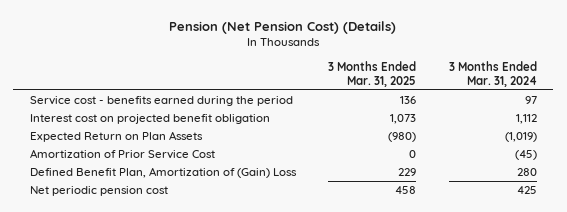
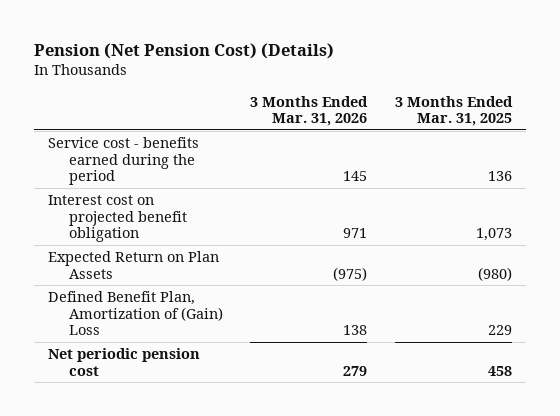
[449,60,538,87] 3 Months Ended Mar. 31, 2024 -> none
none -> [250,95,369,127] 3 Months Ended Mar. 31, 2026
[29,148,215,159] Amortization of Prior Service Cost -> none

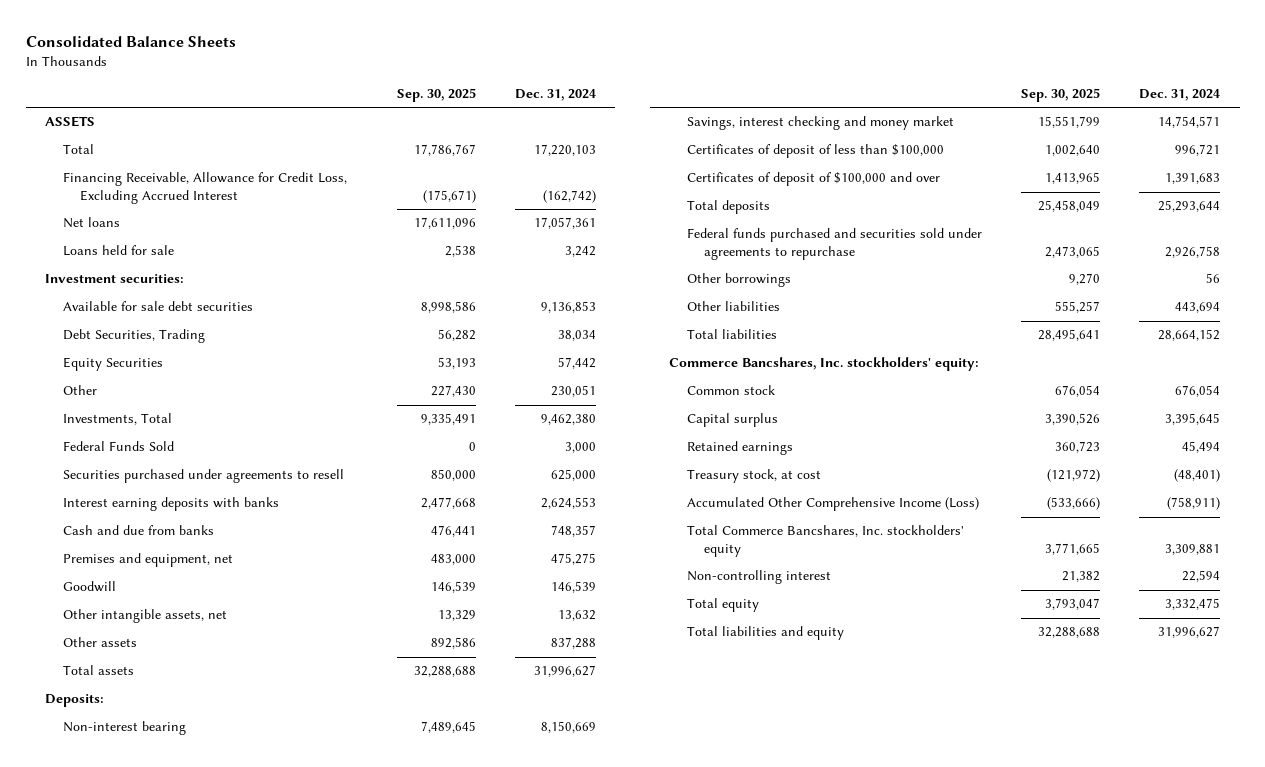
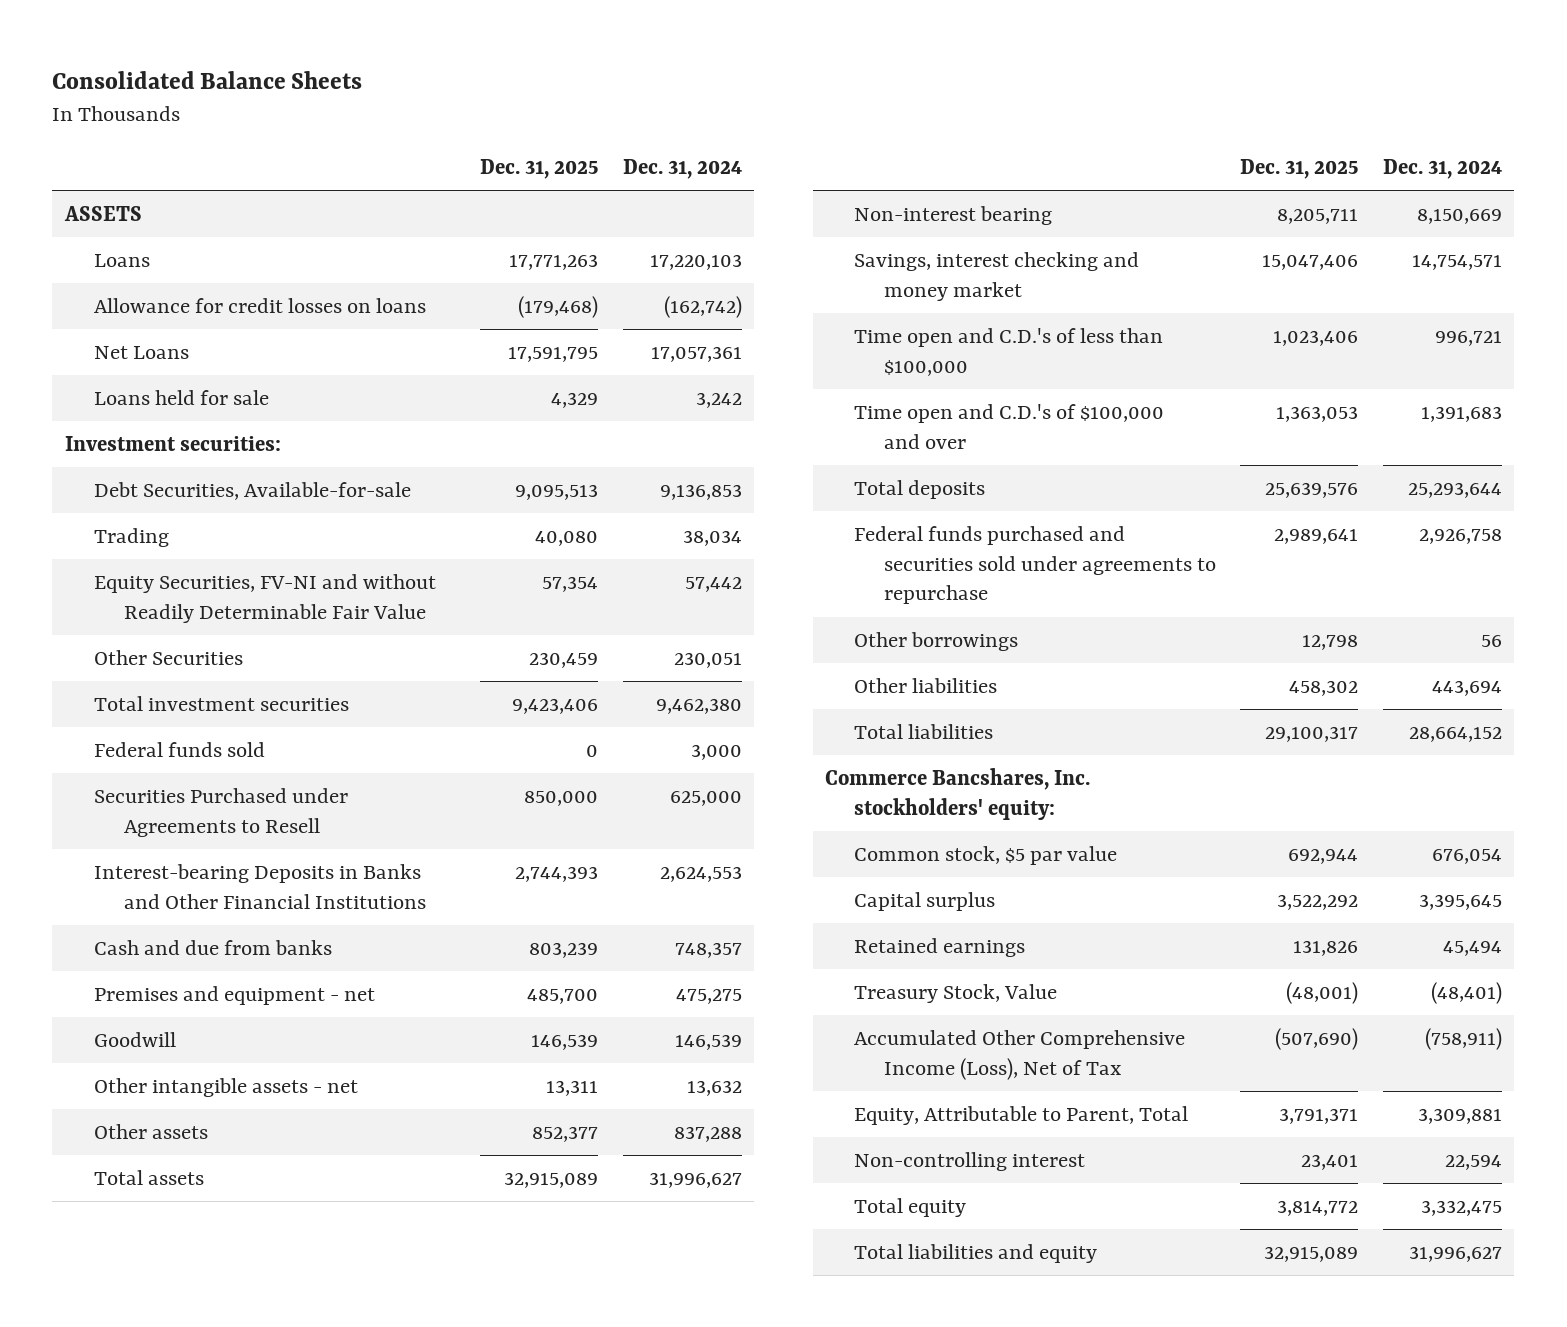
[396,87,476,102] Sep. 30, 2025 -> none
none -> [480,158,599,179] Dec. 31, 2025
[62,144,94,155] Total -> [94,253,151,267] Loans
[62,172,347,204] Financing Receivable, Allowance for Credit Loss, Excluding Accrued Interest -> [94,297,427,313] Allowance for credit losses on loans
[62,217,120,229] Net loans -> [94,345,190,359] Net Loans
[62,301,253,312] Available for sale debt securities -> [94,481,412,500] Debt Securities, Available-for-sale
[62,329,205,344] Debt Securities, Trading -> [94,527,170,547] Trading
[62,357,163,372] Equity Securities -> [94,573,437,623] Equity Securities, FV-NI and without Readily Determinable Fair Value
[62,385,97,396] Other -> [94,649,244,665] Other Securities
[62,413,172,426] Investments, Total -> [94,695,350,711] Total investment securities
[62,441,174,452] Federal Funds Sold -> [94,741,266,757] Federal funds sold
[62,469,344,484] Securities purchased under agreements to resell -> [94,787,349,837] Securities Purchased under Agreements to Resell
[62,497,279,512] Interest earning deposits with banks -> [94,863,426,909] Interest-bearing Deposits in Banks and Other Financial Institutions
[62,553,233,568] Premises and equipment, net -> [94,985,376,1005] Premises and equipment - net
[62,609,227,624] Other intangible assets, net -> [94,1077,359,1097] Other intangible assets - net
[45,694,105,708] Deposits: -> none
[686,144,944,159] Certificates of deposit of less than $100,000 -> [854,327,1164,376] Time open and C.D.'s of less than $100,000
[686,172,940,187] Certificates of deposit of $100,000 and over -> [854,403,1165,449] Time open and C.D.'s of $100,000 and over
[686,385,775,396] Common stock -> [854,845,1118,865] Common stock, $5 par value
[686,469,821,484] Treasury stock, at cost -> [854,983,1058,1003] Treasury Stock, Value
[686,497,979,512] Accumulated Other Comprehensive Income (Loss) -> [854,1029,1186,1080] Accumulated Other Comprehensive Income (Loss), Net of Tax
[686,525,964,557] Total Commerce Bancshares, Inc. stockholders' equity -> [854,1105,1189,1125] Equity, Attributable to Parent, Total

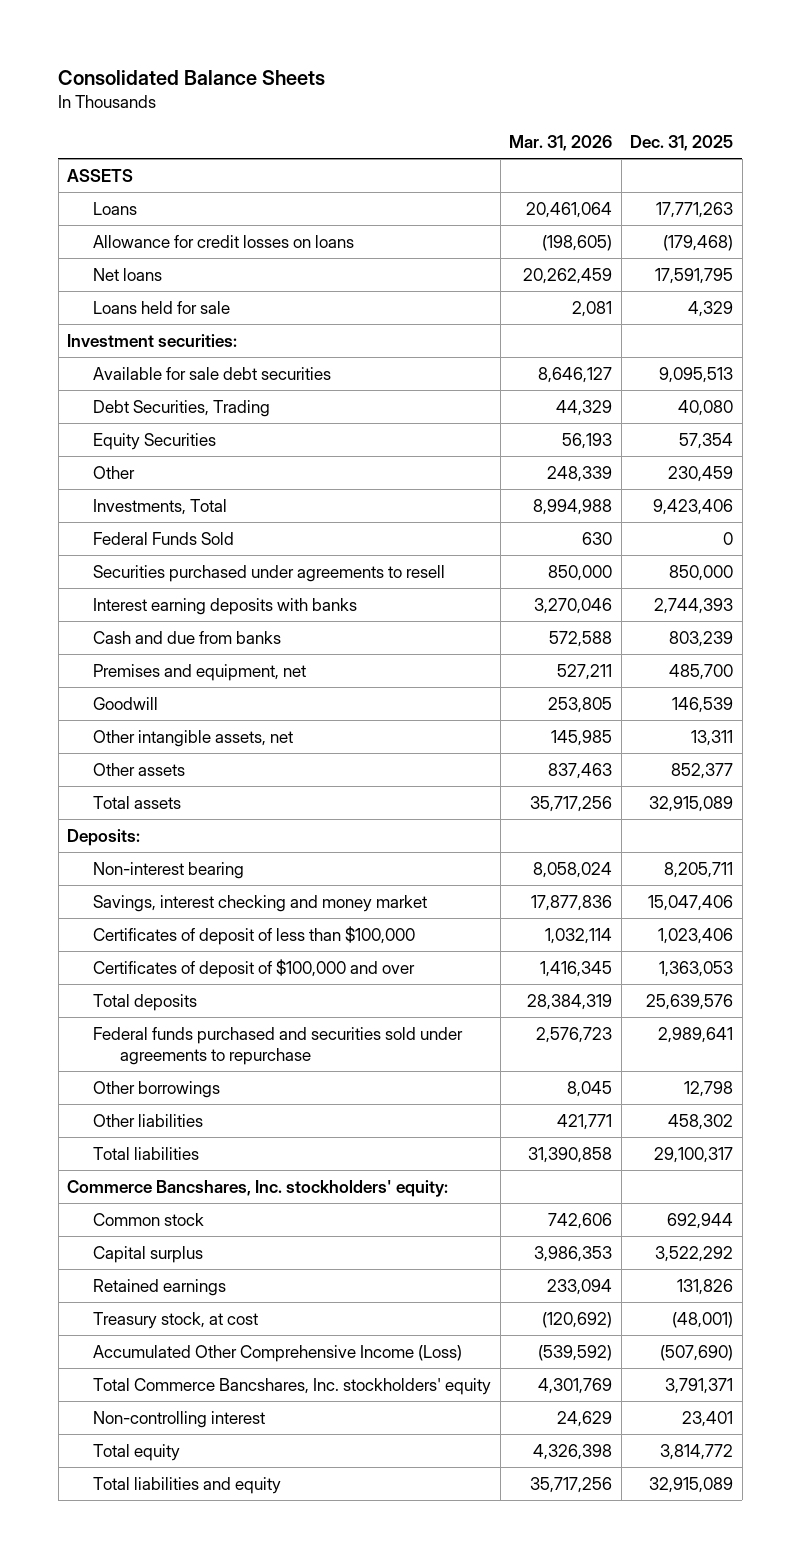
[622,158,742,179] Dec. 31, 2024 -> none
none -> [509,135,613,152] Mar. 31, 2026
[94,345,190,359] Net Loans -> [93,267,163,281] Net loans
[94,481,412,500] Debt Securities, Available-for-sale -> [93,366,332,380] Available for sale debt securities
[94,527,170,547] Trading -> [93,399,271,417] Debt Securities, Trading
[94,573,437,623] Equity Securities, FV-NI and without Readily Determinable Fair Value -> [93,432,217,450] Equity Securities
[94,649,244,665] Other Securities -> [93,465,136,479] Other
[94,695,350,711] Total investment securities -> [93,498,228,515] Investments, Total
[94,741,266,757] Federal funds sold -> [93,531,235,545] Federal Funds Sold
[94,787,349,837] Securities Purchased under Agreements to Resell -> [93,564,446,582] Securities purchased under agreements to resell
[94,863,426,909] Interest-bearing Deposits in Banks and Other Financial Institutions -> [93,597,358,615] Interest earning deposits with banks
[94,985,376,1005] Premises and equipment - net -> [93,663,307,681] Premises and equipment, net
[94,1077,359,1097] Other intangible assets - net -> [93,729,294,747] Other intangible assets, net
none -> [67,828,141,846] Deposits:
[854,327,1164,376] Time open and C.D.'s of less than $100,000 -> [93,925,416,945] Certificates of deposit of less than $100,000
[854,403,1165,449] Time open and C.D.'s of $100,000 and over -> [93,958,416,978] Certificates of deposit of $100,000 and over
[854,845,1118,865] Common stock, $5 par value -> [93,1212,205,1226] Common stock
[854,983,1058,1003] Treasury Stock, Value -> [93,1311,259,1329] Treasury stock, at cost
[854,1029,1186,1080] Accumulated Other Comprehensive Income (Loss), Net of Tax -> [93,1344,463,1362] Accumulated Other Comprehensive Income (Loss)
[854,1105,1189,1125] Equity, Attributable to Parent, Total -> [93,1377,492,1395] Total Commerce Bancshares, Inc. stockholders' equity

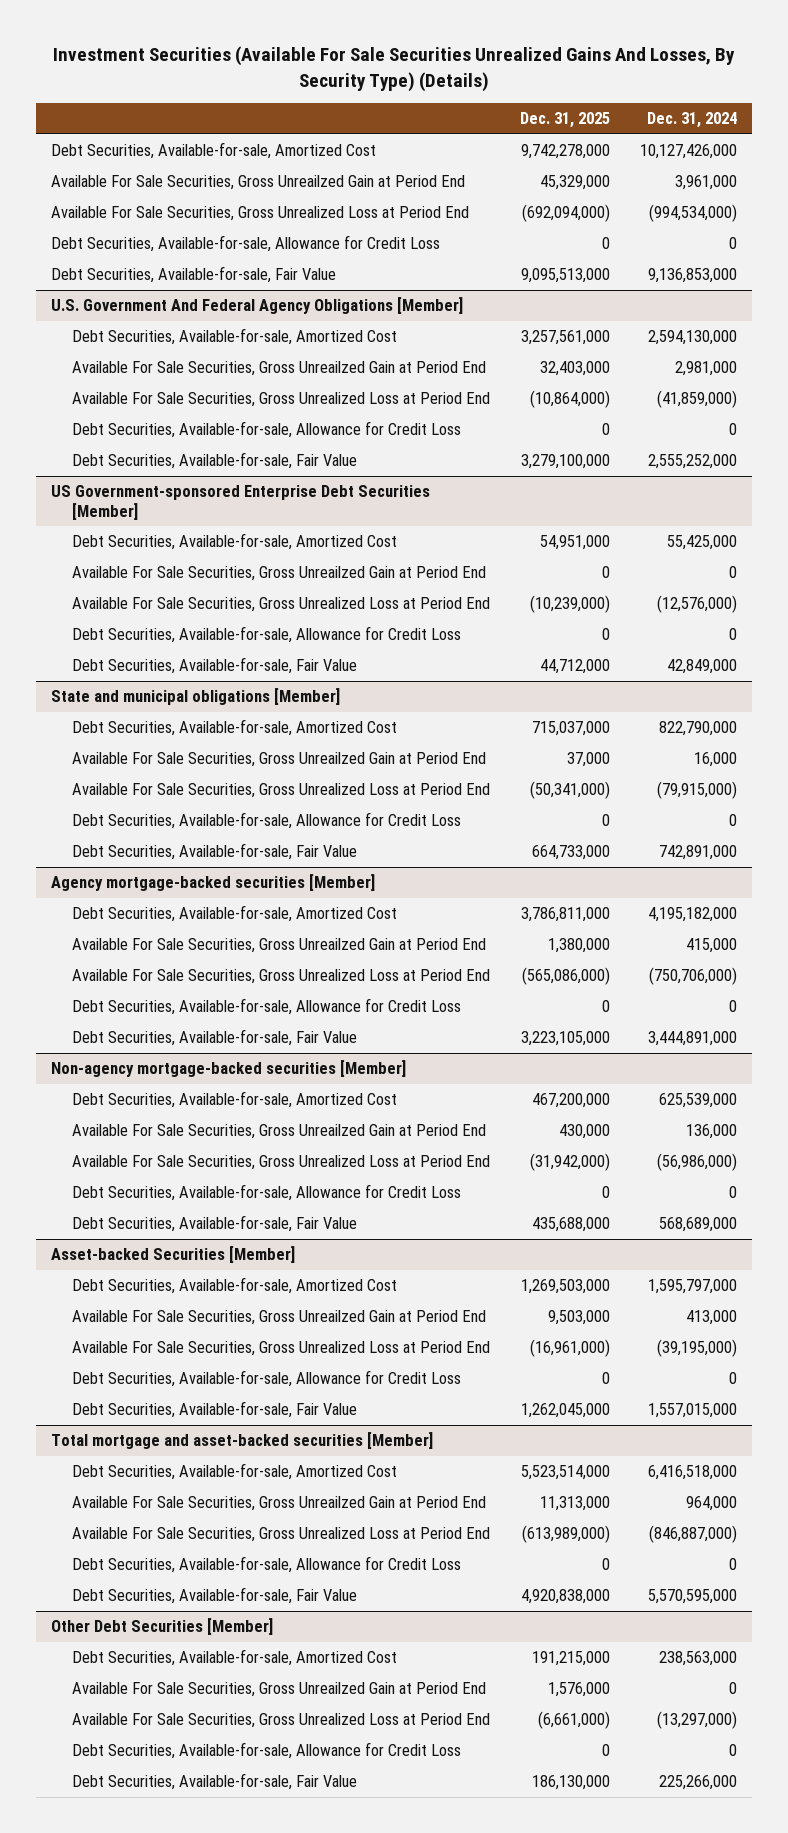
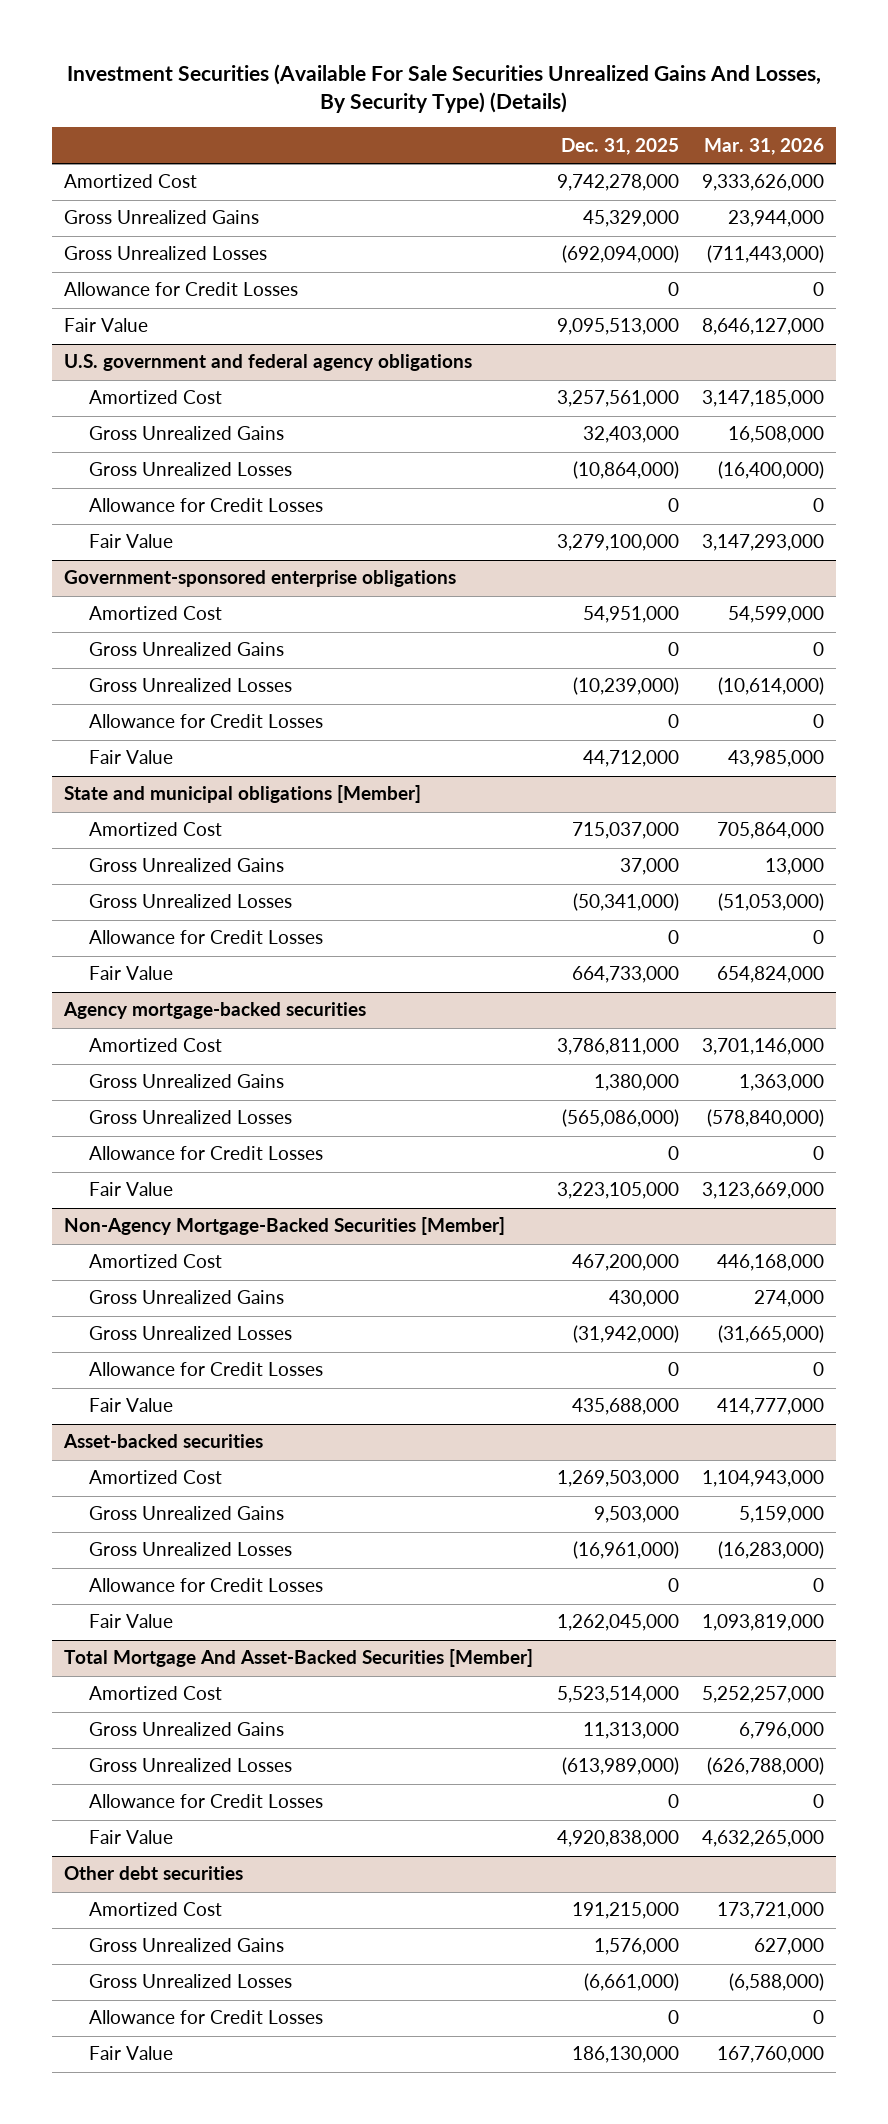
[646,112,737,129] Dec. 31, 2024 -> none
none -> [704,137,825,155] Mar. 31, 2026
[72,566,487,582] Available For Sale Securities, Gross Unreailzed Gain at Period End -> none
[51,142,377,160] Debt Securities, Available-for-sale, Amortized Cost -> [63,174,197,189] Amortized Cost
[51,175,466,191] Available For Sale Securities, Gross Unreailzed Gain at Period End -> [63,210,259,225] Gross Unrealized Gains
[51,206,470,222] Available For Sale Securities, Gross Unrealized Loss at Period End -> [63,246,267,261] Gross Unrealized Losses
[51,235,441,253] Debt Securities, Available-for-sale, Allowance for Credit Loss -> [63,282,298,297] Allowance for Credit Losses
[51,266,337,284] Debt Securities, Available-for-sale, Fair Value -> [63,318,148,333] Fair Value
[51,297,464,315] U.S. Government And Federal Agency Obligations [Member] -> [63,354,472,372] U.S. government and federal agency obligations
[72,328,398,346] Debt Securities, Available-for-sale, Amortized Cost -> [88,390,222,405] Amortized Cost
[72,361,487,377] Available For Sale Securities, Gross Unreailzed Gain at Period End -> [88,426,284,441] Gross Unrealized Gains
[72,392,491,408] Available For Sale Securities, Gross Unrealized Loss at Period End -> [88,462,292,477] Gross Unrealized Losses
[72,421,462,439] Debt Securities, Available-for-sale, Allowance for Credit Loss -> [88,498,323,513] Allowance for Credit Losses
[72,452,358,470] Debt Securities, Available-for-sale, Fair Value -> [88,534,173,549] Fair Value
[51,485,431,520] US Government-sponsored Enterprise Debt Securities [Member] -> [63,570,456,588] Government-sponsored enterprise obligations
[72,533,398,551] Debt Securities, Available-for-sale, Amortized Cost -> [88,606,222,621] Amortized Cost
none -> [88,642,284,657] Gross Unrealized Gains
[72,597,491,613] Available For Sale Securities, Gross Unrealized Loss at Period End -> [88,678,292,693] Gross Unrealized Losses
[72,626,462,644] Debt Securities, Available-for-sale, Allowance for Credit Loss -> [88,714,323,729] Allowance for Credit Losses
[72,657,358,675] Debt Securities, Available-for-sale, Fair Value -> [88,750,173,765] Fair Value
[72,752,487,768] Available For Sale Securities, Gross Unreailzed Gain at Period End -> none
[72,1124,487,1140] Available For Sale Securities, Gross Unreailzed Gain at Period End -> none
[72,719,398,737] Debt Securities, Available-for-sale, Amortized Cost -> [88,822,222,837] Amortized Cost
none -> [88,858,284,873] Gross Unrealized Gains
[72,783,491,799] Available For Sale Securities, Gross Unrealized Loss at Period End -> [88,894,292,909] Gross Unrealized Losses
[72,812,462,830] Debt Securities, Available-for-sale, Allowance for Credit Loss -> [88,930,323,945] Allowance for Credit Losses
[72,843,358,861] Debt Securities, Available-for-sale, Fair Value -> [88,966,173,981] Fair Value
[51,874,376,892] Agency mortgage-backed securities [Member] -> [62,1002,366,1020] Agency mortgage-backed securities
[72,905,398,923] Debt Securities, Available-for-sale, Amortized Cost -> [88,1038,222,1053] Amortized Cost
[72,938,487,954] Available For Sale Securities, Gross Unreailzed Gain at Period End -> [88,1074,284,1089] Gross Unrealized Gains
[72,969,491,985] Available For Sale Securities, Gross Unrealized Loss at Period End -> [88,1110,292,1125] Gross Unrealized Losses
[72,998,462,1016] Debt Securities, Available-for-sale, Allowance for Credit Loss -> [88,1146,323,1161] Allowance for Credit Losses
[72,1029,358,1047] Debt Securities, Available-for-sale, Fair Value -> [88,1182,173,1197] Fair Value
[51,1060,407,1078] Non-agency mortgage-backed securities [Member] -> [63,1217,505,1236] Non-Agency Mortgage-Backed Securities [Member]
[72,1091,398,1109] Debt Securities, Available-for-sale, Amortized Cost -> [88,1254,222,1269] Amortized Cost
none -> [88,1290,284,1305] Gross Unrealized Gains
[72,1155,491,1171] Available For Sale Securities, Gross Unrealized Loss at Period End -> [88,1326,292,1341] Gross Unrealized Losses
[72,1184,462,1202] Debt Securities, Available-for-sale, Allowance for Credit Loss -> [88,1362,323,1377] Allowance for Credit Losses
[72,1215,358,1233] Debt Securities, Available-for-sale, Fair Value -> [88,1398,173,1413] Fair Value
[51,1246,296,1264] Asset-backed Securities [Member] -> [62,1434,263,1449] Asset-backed securities
[72,1277,398,1295] Debt Securities, Available-for-sale, Amortized Cost -> [88,1470,222,1485] Amortized Cost
[72,1310,487,1326] Available For Sale Securities, Gross Unreailzed Gain at Period End -> [88,1506,284,1521] Gross Unrealized Gains
[72,1341,491,1357] Available For Sale Securities, Gross Unrealized Loss at Period End -> [88,1542,292,1557] Gross Unrealized Losses
[72,1370,462,1388] Debt Securities, Available-for-sale, Allowance for Credit Loss -> [88,1578,323,1593] Allowance for Credit Losses
[72,1401,358,1419] Debt Securities, Available-for-sale, Fair Value -> [88,1614,173,1629] Fair Value
[51,1432,434,1450] Total mortgage and asset-backed securities [Member] -> [63,1649,533,1668] Total Mortgage And Asset-Backed Securities [Member]
[72,1463,398,1481] Debt Securities, Available-for-sale, Amortized Cost -> [88,1686,222,1701] Amortized Cost
[72,1496,487,1512] Available For Sale Securities, Gross Unreailzed Gain at Period End -> [88,1722,284,1737] Gross Unrealized Gains
[72,1527,491,1543] Available For Sale Securities, Gross Unrealized Loss at Period End -> [88,1758,292,1773] Gross Unrealized Losses
[72,1556,462,1574] Debt Securities, Available-for-sale, Allowance for Credit Loss -> [88,1794,323,1809] Allowance for Credit Losses
[72,1587,358,1605] Debt Securities, Available-for-sale, Fair Value -> [88,1830,173,1845] Fair Value
[51,1618,274,1636] Other Debt Securities [Member] -> [63,1866,243,1881] Other debt securities
[72,1649,398,1667] Debt Securities, Available-for-sale, Amortized Cost -> [88,1902,222,1917] Amortized Cost
[72,1682,487,1698] Available For Sale Securities, Gross Unreailzed Gain at Period End -> [88,1938,284,1953] Gross Unrealized Gains
[72,1713,491,1729] Available For Sale Securities, Gross Unrealized Loss at Period End -> [88,1974,292,1989] Gross Unrealized Losses
[72,1742,462,1760] Debt Securities, Available-for-sale, Allowance for Credit Loss -> [88,2010,323,2025] Allowance for Credit Losses
[72,1773,358,1791] Debt Securities, Available-for-sale, Fair Value -> [88,2046,173,2061] Fair Value

